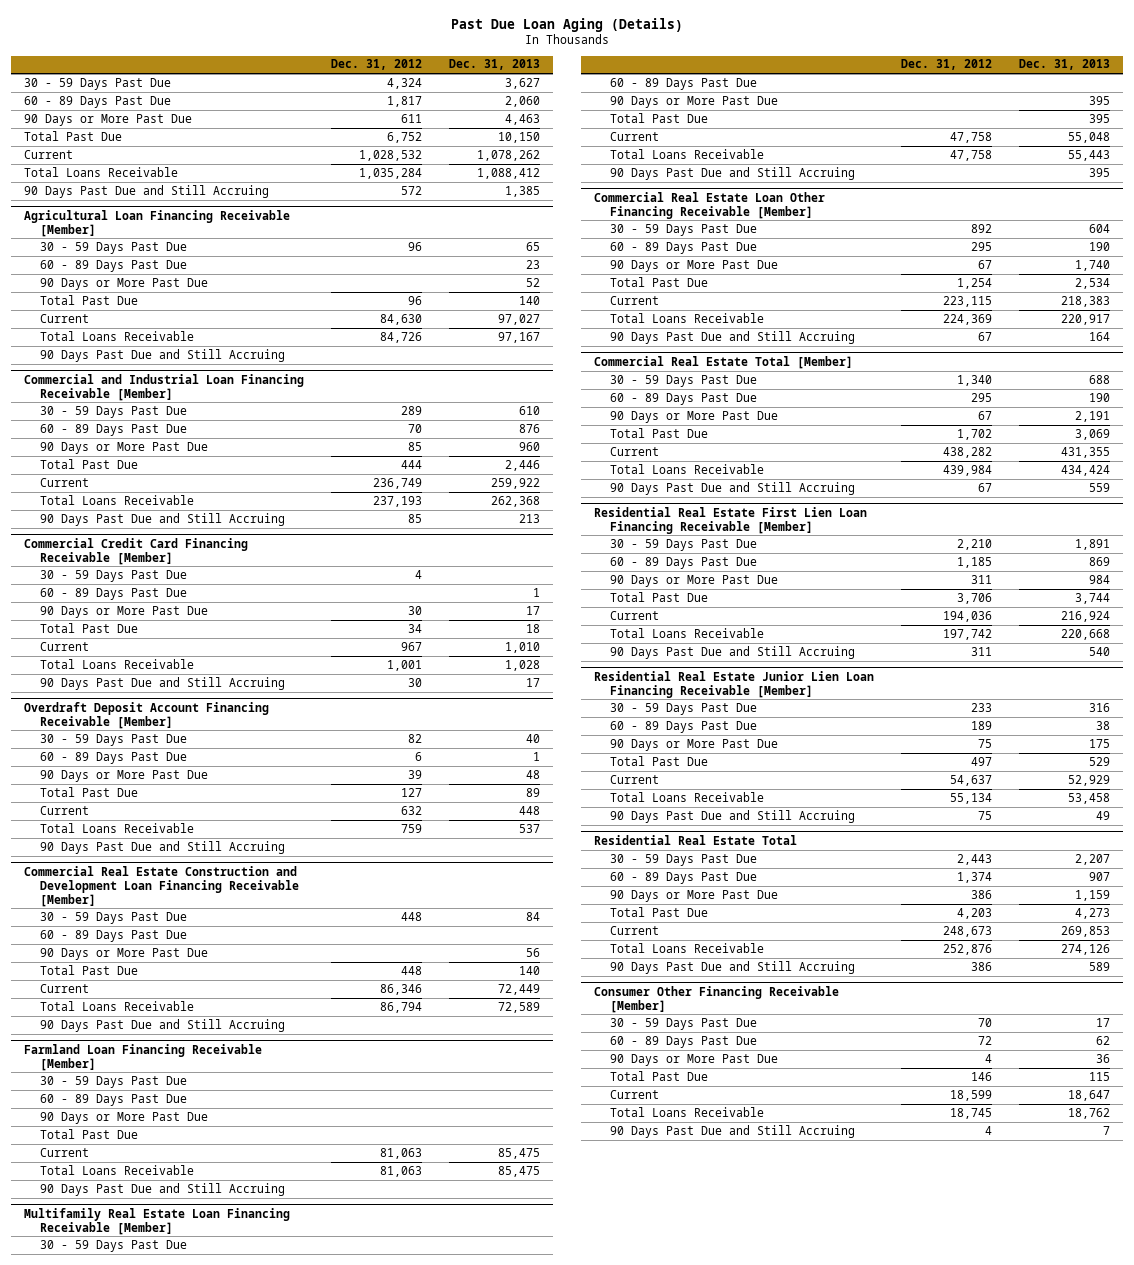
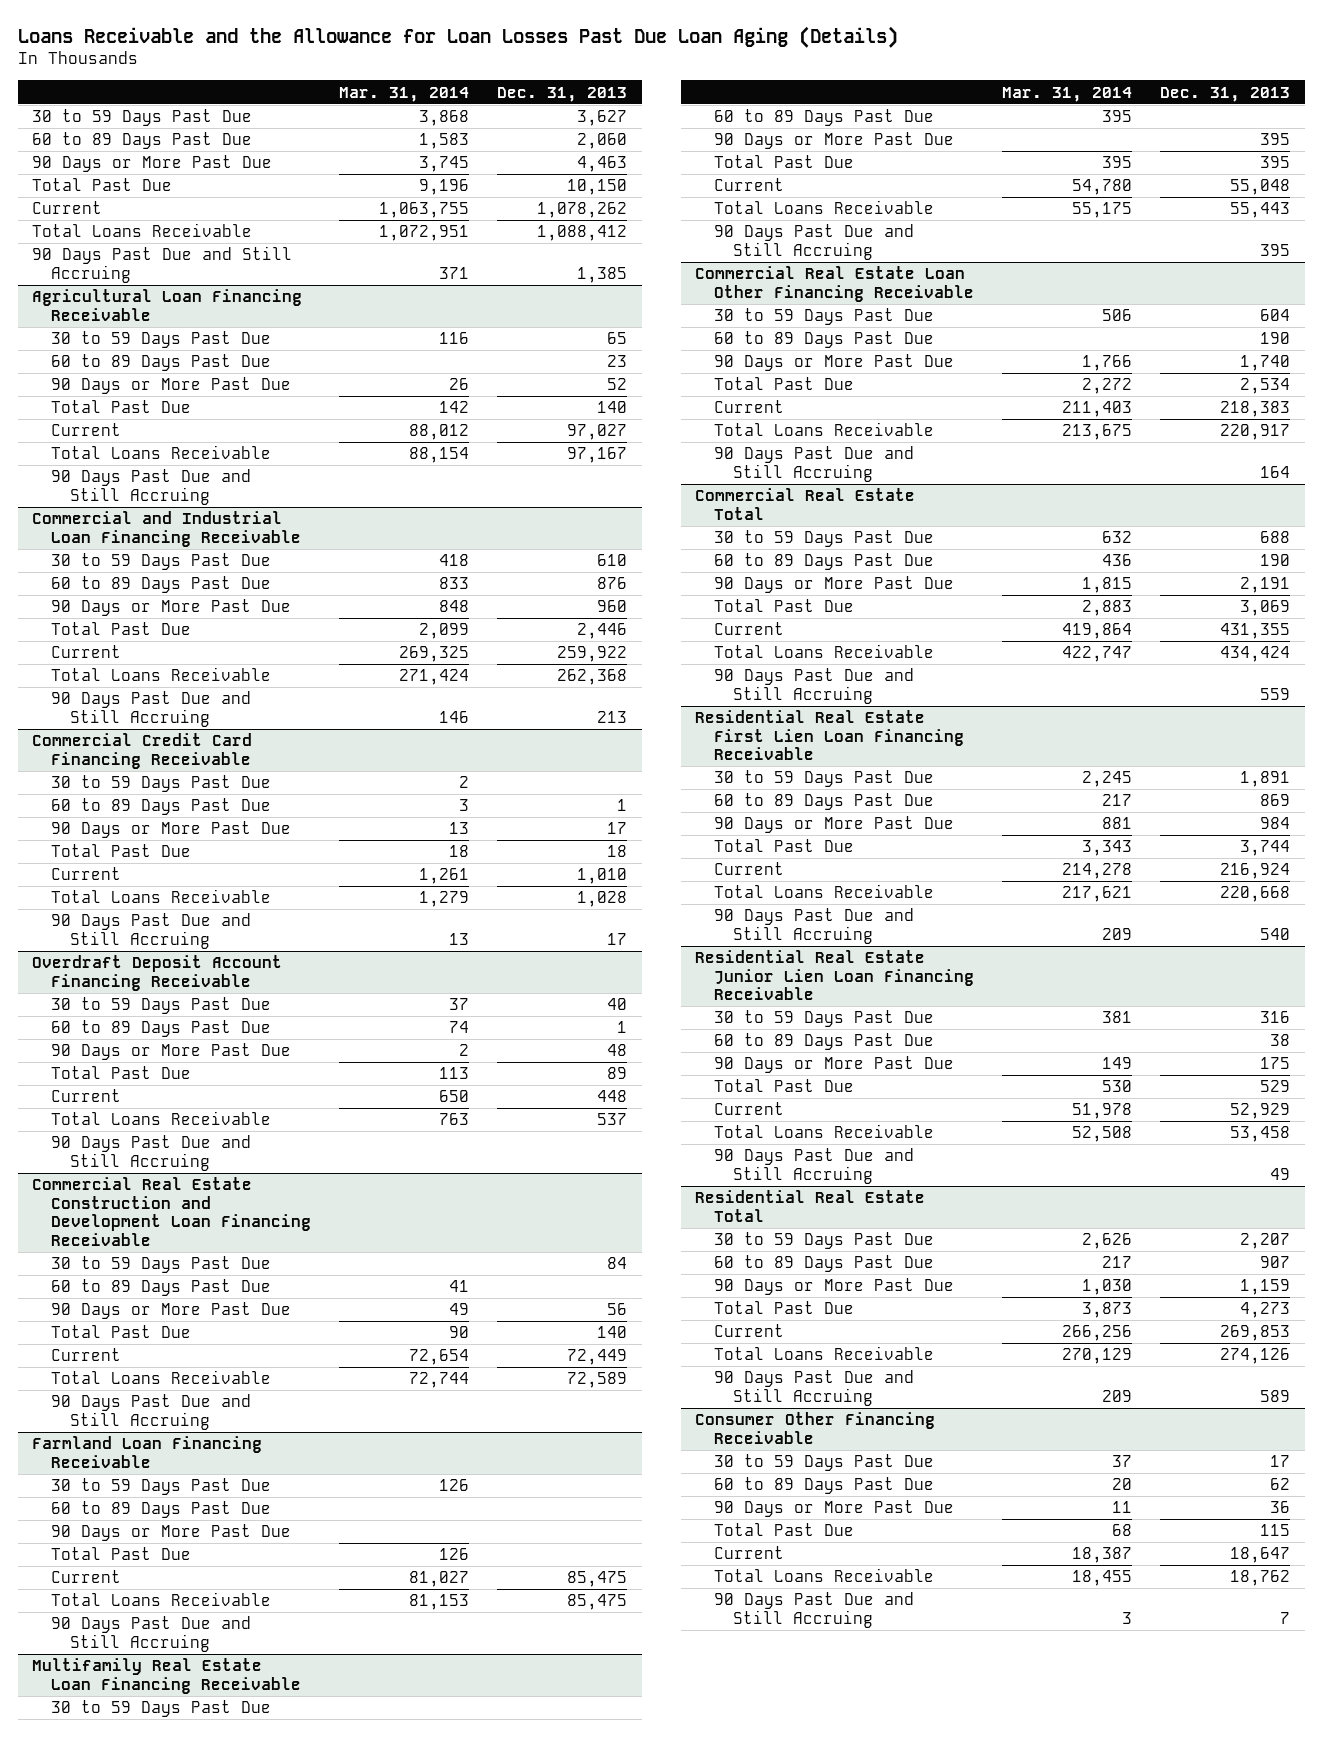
[451,17,684,32] Past Due Loan Aging (Details) -> [18,25,899,48] Loans Receivable and the Allowance for Loan Losses Past Due Loan Aging (Details)
[330,59,422,71] Dec. 31, 2012 -> none
none -> [339,86,470,102] Mar. 31, 2014
[24,77,172,90] 30 - 59 Days Past Due -> [32,109,253,127] 30 to 59 Days Past Due
[24,95,172,108] 60 - 89 Days Past Due -> [32,132,253,150] 60 to 89 Days Past Due
[24,209,291,237] Agricultural Loan Financing Receivable [Member] -> [32,289,303,321] Agricultural Loan Financing Receivable
[39,241,187,254] 30 - 59 Days Past Due -> [51,331,272,349] 30 to 59 Days Past Due
[39,259,187,272] 60 - 89 Days Past Due -> [51,354,272,372] 60 to 89 Days Past Due
[24,373,305,401] Commercial and Industrial Loan Financing Receivable [Member] -> [32,511,302,547] Commercial and Industrial Loan Financing Receivable
[39,405,187,418] 30 - 59 Days Past Due -> [51,553,272,571] 30 to 59 Days Past Due
[39,423,187,436] 60 - 89 Days Past Due -> [51,576,272,594] 60 to 89 Days Past Due
[24,537,249,565] Commercial Credit Card Financing Receivable [Member] -> [32,733,253,769] Commercial Credit Card Financing Receivable
[39,569,187,582] 30 - 59 Days Past Due -> [51,775,272,793] 30 to 59 Days Past Due
[39,587,187,600] 60 - 89 Days Past Due -> [51,798,272,816] 60 to 89 Days Past Due
[24,701,270,729] Overdraft Deposit Account Financing Receivable [Member] -> [32,955,283,991] Overdraft Deposit Account Financing Receivable
[39,733,187,746] 30 - 59 Days Past Due -> [51,997,272,1015] 30 to 59 Days Past Due
[39,751,187,764] 60 - 89 Days Past Due -> [51,1020,272,1038] 60 to 89 Days Past Due
[24,865,299,907] Commercial Real Estate Construction and Development Loan Financing Receivable [Member] -> [32,1177,312,1246] Commercial Real Estate Construction and Development Loan Financing Receivable
[39,911,187,924] 30 - 59 Days Past Due -> [51,1256,272,1274] 30 to 59 Days Past Due
[39,929,187,942] 60 - 89 Days Past Due -> [51,1279,272,1297] 60 to 89 Days Past Due
[24,1043,263,1071] Farmland Loan Financing Receivable [Member] -> [32,1436,263,1468] Farmland Loan Financing Receivable
[39,1075,187,1088] 30 - 59 Days Past Due -> [51,1478,272,1496] 30 to 59 Days Past Due
[39,1093,187,1106] 60 - 89 Days Past Due -> [51,1501,272,1519] 60 to 89 Days Past Due
[24,1207,291,1235] Multifamily Real Estate Loan Financing Receivable [Member] -> [32,1658,302,1694] Multifamily Real Estate Loan Financing Receivable
[39,1239,187,1252] 30 - 59 Days Past Due -> [51,1700,272,1718] 30 to 59 Days Past Due
[609,77,757,90] 60 - 89 Days Past Due -> [714,109,935,127] 60 to 89 Days Past Due
[594,191,826,219] Commercial Real Estate Loan Other Financing Receivable [Member] -> [695,266,975,302] Commercial Real Estate Loan Other Financing Receivable
[609,223,757,236] 30 - 59 Days Past Due -> [714,308,935,326] 30 to 59 Days Past Due
[609,241,757,254] 60 - 89 Days Past Due -> [714,331,935,349] 60 to 89 Days Past Due
[594,355,854,369] Commercial Real Estate Total [Member] -> [695,488,916,520] Commercial Real Estate Total
[609,374,757,387] 30 - 59 Days Past Due -> [714,530,935,548] 30 to 59 Days Past Due
[609,392,757,405] 60 - 89 Days Past Due -> [714,553,935,571] 60 to 89 Days Past Due
[594,506,868,534] Residential Real Estate First Lien Loan Financing Receivable [Member] -> [695,710,965,761] Residential Real Estate First Lien Loan Financing Receivable
[609,538,757,551] 30 - 59 Days Past Due -> [714,770,935,788] 30 to 59 Days Past Due
[609,556,757,569] 60 - 89 Days Past Due -> [714,793,935,811] 60 to 89 Days Past Due
[594,670,875,698] Residential Real Estate Junior Lien Loan Financing Receivable [Member] -> [695,950,975,1001] Residential Real Estate Junior Lien Loan Financing Receivable
[609,702,757,715] 30 - 59 Days Past Due -> [714,1010,935,1028] 30 to 59 Days Past Due
[609,720,757,733] 60 - 89 Days Past Due -> [714,1033,935,1051] 60 to 89 Days Past Due
[609,853,757,866] 30 - 59 Days Past Due -> [714,1232,935,1250] 30 to 59 Days Past Due
[609,871,757,884] 60 - 89 Days Past Due -> [714,1255,935,1273] 60 to 89 Days Past Due
[594,985,840,1013] Consumer Other Financing Receivable [Member] -> [695,1412,936,1444] Consumer Other Financing Receivable
[609,1017,757,1030] 30 - 59 Days Past Due -> [714,1454,935,1472] 30 to 59 Days Past Due
[609,1035,757,1048] 60 - 89 Days Past Due -> [714,1477,935,1495] 60 to 89 Days Past Due

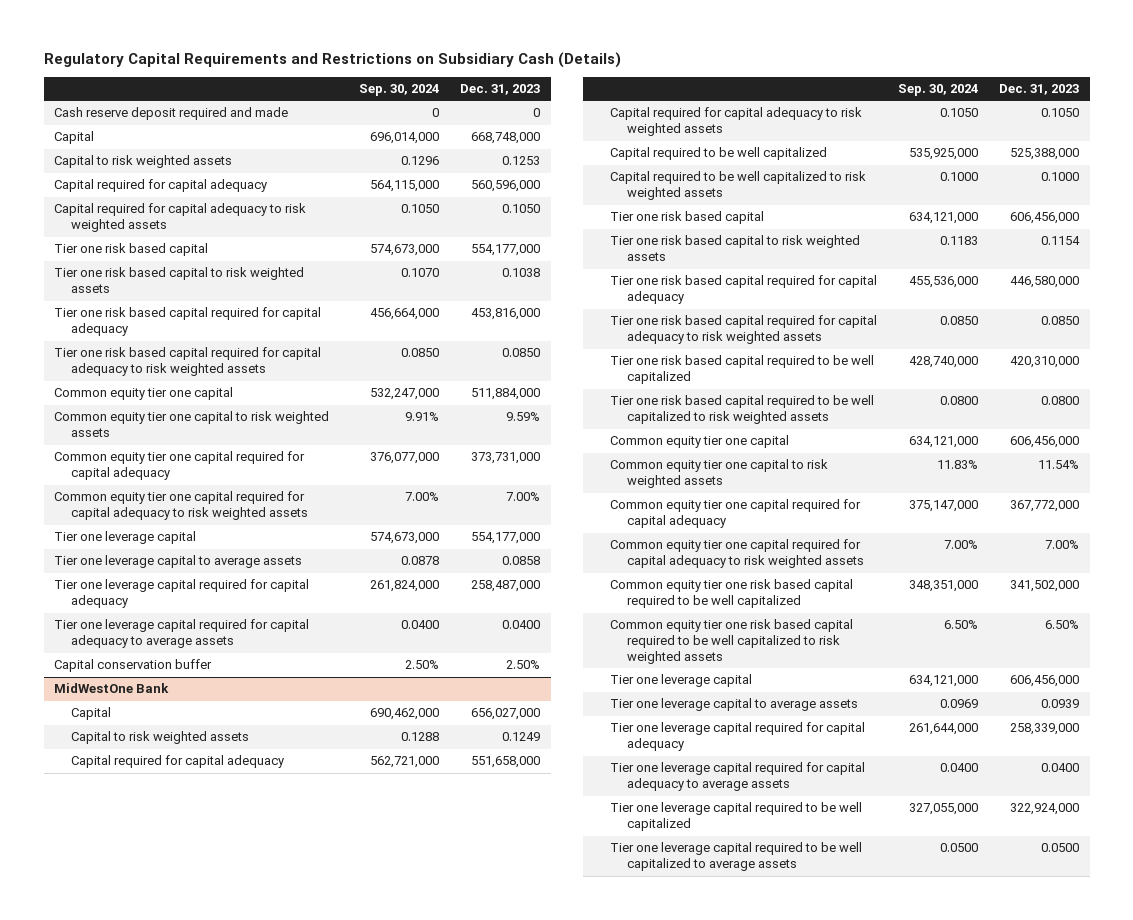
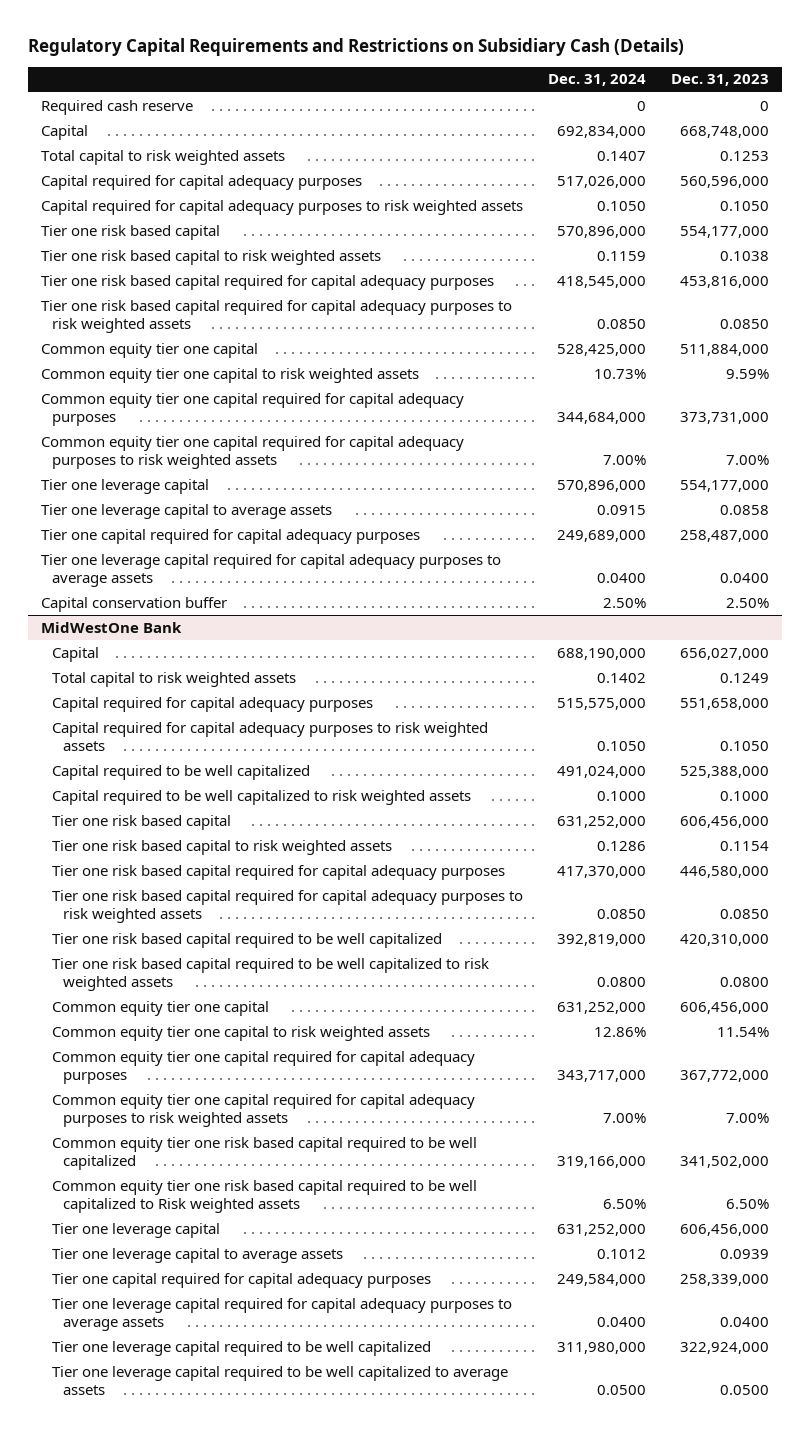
[358,84,439,97] Sep. 30, 2024 -> none
none -> [547,74,646,87] Dec. 31, 2024
[54,107,289,121] Cash reserve deposit required and made -> [40,99,193,115] Required cash reserve
[54,155,233,169] Capital to risk weighted assets -> [40,149,285,165] Total capital to risk weighted assets
[54,179,268,193] Capital required for capital adequacy -> [40,174,362,190] Capital required for capital adequacy purposes
[54,203,307,233] Capital required for capital adequacy to risk weighted assets -> [40,199,523,215] Capital required for capital adequacy purposes to risk weighted assets
[54,307,322,337] Tier one risk based capital required for capital adequacy -> [40,274,494,290] Tier one risk based capital required for capital adequacy purposes
[54,347,322,377] Tier one risk based capital required for capital adequacy to risk weighted assets -> [40,299,512,333] Tier one risk based capital required for capital adequacy purposes to risk weighted assets
[54,451,306,481] Common equity tier one capital required for capital adequacy -> [40,392,464,426] Common equity tier one capital required for capital adequacy purposes
[54,491,308,521] Common equity tier one capital required for capital adequacy to risk weighted assets -> [40,435,464,469] Common equity tier one capital required for capital adequacy purposes to risk weighted assets
[54,579,310,609] Tier one leverage capital required for capital adequacy -> [40,528,420,544] Tier one capital required for capital adequacy purposes
[54,619,310,649] Tier one leverage capital required for capital adequacy to average assets -> [40,553,501,587] Tier one leverage capital required for capital adequacy purposes to average assets
[70,731,249,745] Capital to risk weighted assets -> [51,671,296,687] Total capital to risk weighted assets
[70,755,284,769] Capital required for capital adequacy -> [51,696,373,712] Capital required for capital adequacy purposes
[610,107,863,137] Capital required for capital adequacy to risk weighted assets -> [51,721,488,751] Capital required for capital adequacy purposes to risk weighted assets
[610,275,878,305] Tier one risk based capital required for capital adequacy -> [51,864,505,880] Tier one risk based capital required for capital adequacy purposes
[610,315,878,345] Tier one risk based capital required for capital adequacy to risk weighted assets -> [51,889,523,923] Tier one risk based capital required for capital adequacy purposes to risk weighted assets
[610,499,862,529] Common equity tier one capital required for capital adequacy -> [51,1050,475,1084] Common equity tier one capital required for capital adequacy purposes
[610,539,865,569] Common equity tier one capital required for capital adequacy to risk weighted assets -> [51,1093,475,1127] Common equity tier one capital required for capital adequacy purposes to risk weighted assets
[610,619,854,664] Common equity tier one risk based capital required to be well capitalized to risk weighted assets -> [51,1179,477,1213] Common equity tier one risk based capital required to be well capitalized to Risk weighted assets
[610,722,866,752] Tier one leverage capital required for capital adequacy -> [51,1272,431,1288] Tier one capital required for capital adequacy purposes
[610,762,866,792] Tier one leverage capital required for capital adequacy to average assets -> [51,1297,512,1331] Tier one leverage capital required for capital adequacy purposes to average assets

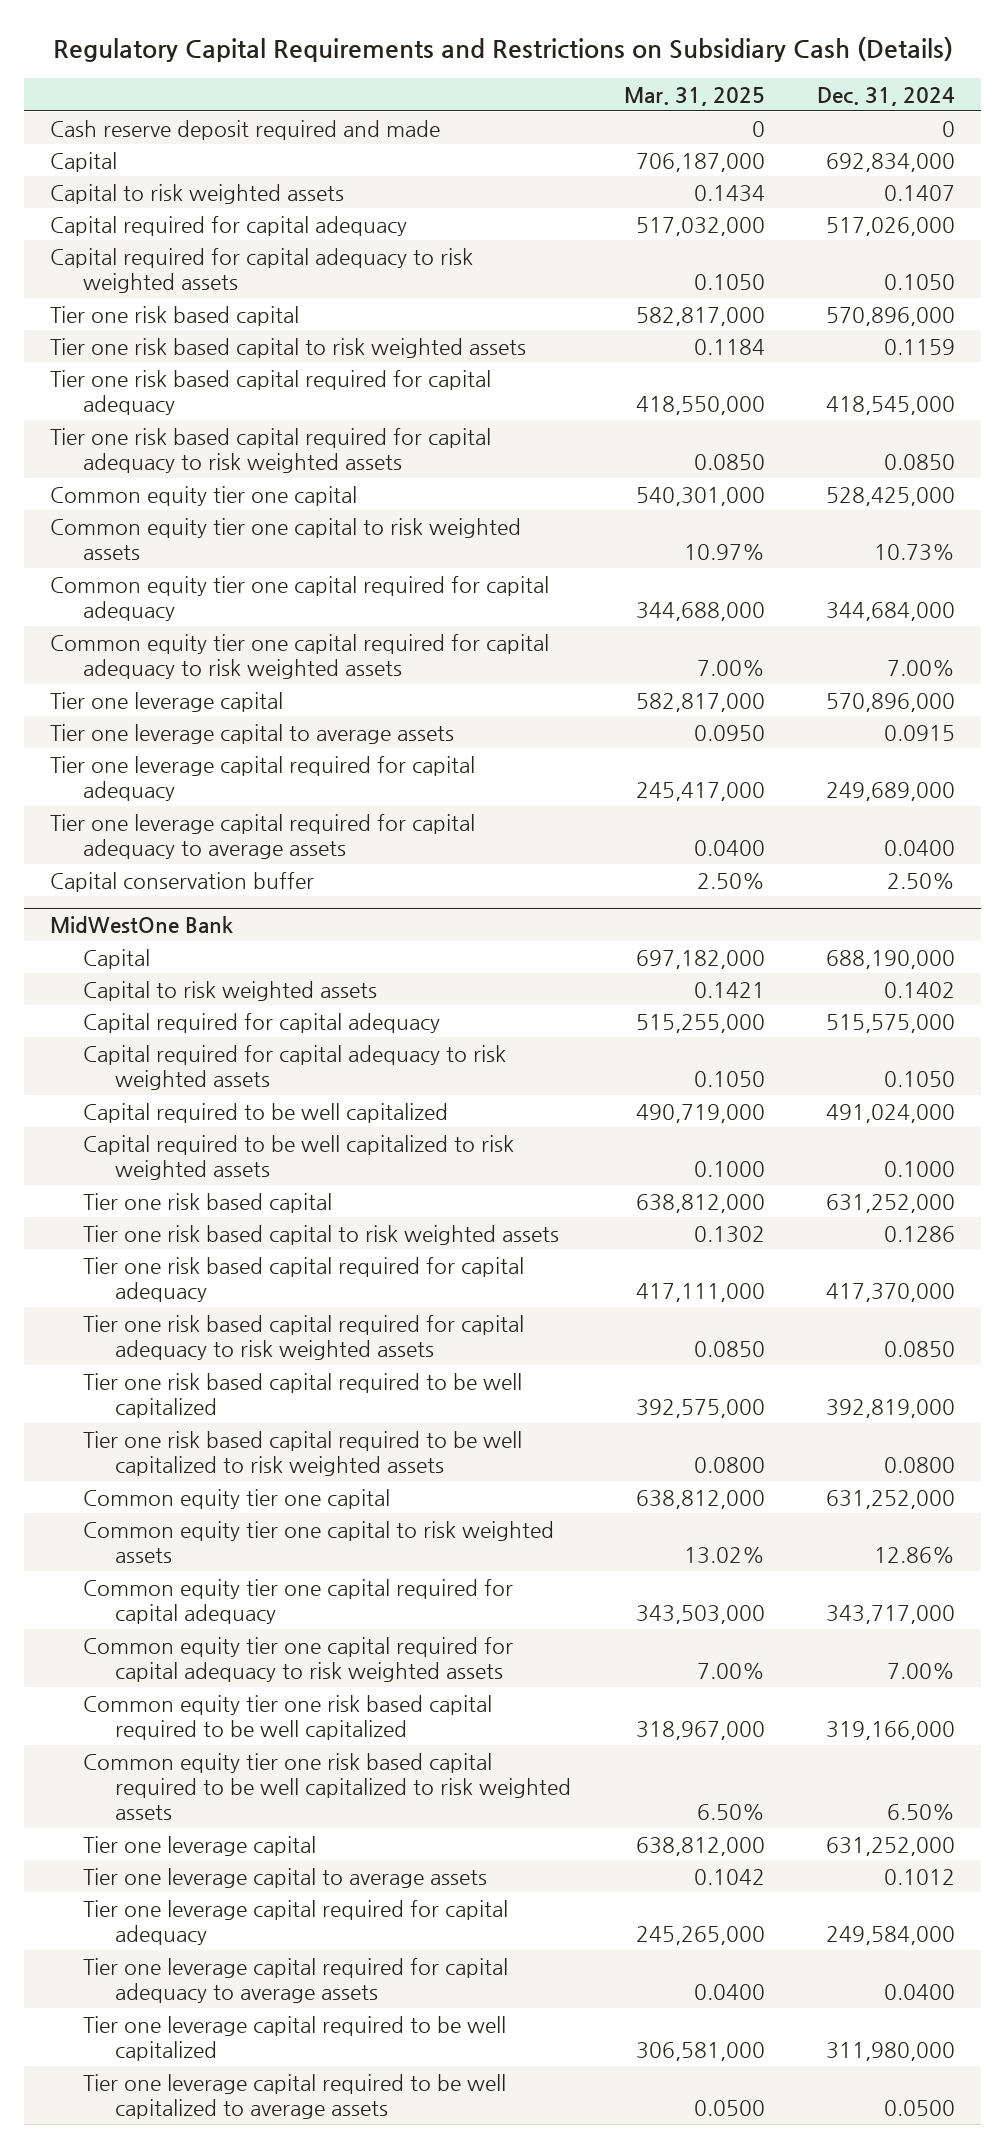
[671,74,770,87] Dec. 31, 2023 -> none
none -> [623,86,765,106] Mar. 31, 2025
[40,99,193,115] Required cash reserve -> [50,119,441,140] Cash reserve deposit required and made
[40,149,285,165] Total capital to risk weighted assets -> [50,183,345,204] Capital to risk weighted assets
[40,174,362,190] Capital required for capital adequacy purposes -> [50,215,408,236] Capital required for capital adequacy
[40,199,523,215] Capital required for capital adequacy purposes to risk weighted assets -> [50,247,474,293] Capital required for capital adequacy to risk weighted assets
[40,274,494,290] Tier one risk based capital required for capital adequacy purposes -> [50,369,492,415] Tier one risk based capital required for capital adequacy
[40,299,512,333] Tier one risk based capital required for capital adequacy purposes to risk weighted assets -> [50,427,492,473] Tier one risk based capital required for capital adequacy to risk weighted assets
[40,392,464,426] Common equity tier one capital required for capital adequacy purposes -> [50,575,550,621] Common equity tier one capital required for capital adequacy
[40,435,464,469] Common equity tier one capital required for capital adequacy purposes to risk weighted assets -> [50,633,550,679] Common equity tier one capital required for capital adequacy to risk weighted assets
[40,528,420,544] Tier one capital required for capital adequacy purposes -> [50,755,476,801] Tier one leverage capital required for capital adequacy
[40,553,501,587] Tier one leverage capital required for capital adequacy purposes to average assets -> [50,813,476,859] Tier one leverage capital required for capital adequacy to average assets
[51,671,296,687] Total capital to risk weighted assets -> [82,980,377,1001] Capital to risk weighted assets
[51,696,373,712] Capital required for capital adequacy purposes -> [82,1012,440,1033] Capital required for capital adequacy
[51,721,488,751] Capital required for capital adequacy purposes to risk weighted assets -> [82,1044,506,1090] Capital required for capital adequacy to risk weighted assets
[51,864,505,880] Tier one risk based capital required for capital adequacy purposes -> [82,1256,524,1302] Tier one risk based capital required for capital adequacy
[51,889,523,923] Tier one risk based capital required for capital adequacy purposes to risk weighted assets -> [82,1314,524,1360] Tier one risk based capital required for capital adequacy to risk weighted assets
[51,1050,475,1084] Common equity tier one capital required for capital adequacy purposes -> [82,1578,513,1624] Common equity tier one capital required for capital adequacy
[51,1093,475,1127] Common equity tier one capital required for capital adequacy purposes to risk weighted assets -> [82,1636,513,1682] Common equity tier one capital required for capital adequacy to risk weighted assets
[51,1179,477,1213] Common equity tier one risk based capital required to be well capitalized to Risk weighted assets -> [82,1752,572,1821] Common equity tier one risk based capital required to be well capitalized to risk weighted assets
[51,1272,431,1288] Tier one capital required for capital adequacy purposes -> [82,1899,508,1945] Tier one leverage capital required for capital adequacy
[51,1297,512,1331] Tier one leverage capital required for capital adequacy purposes to average assets -> [82,1957,508,2003] Tier one leverage capital required for capital adequacy to average assets

